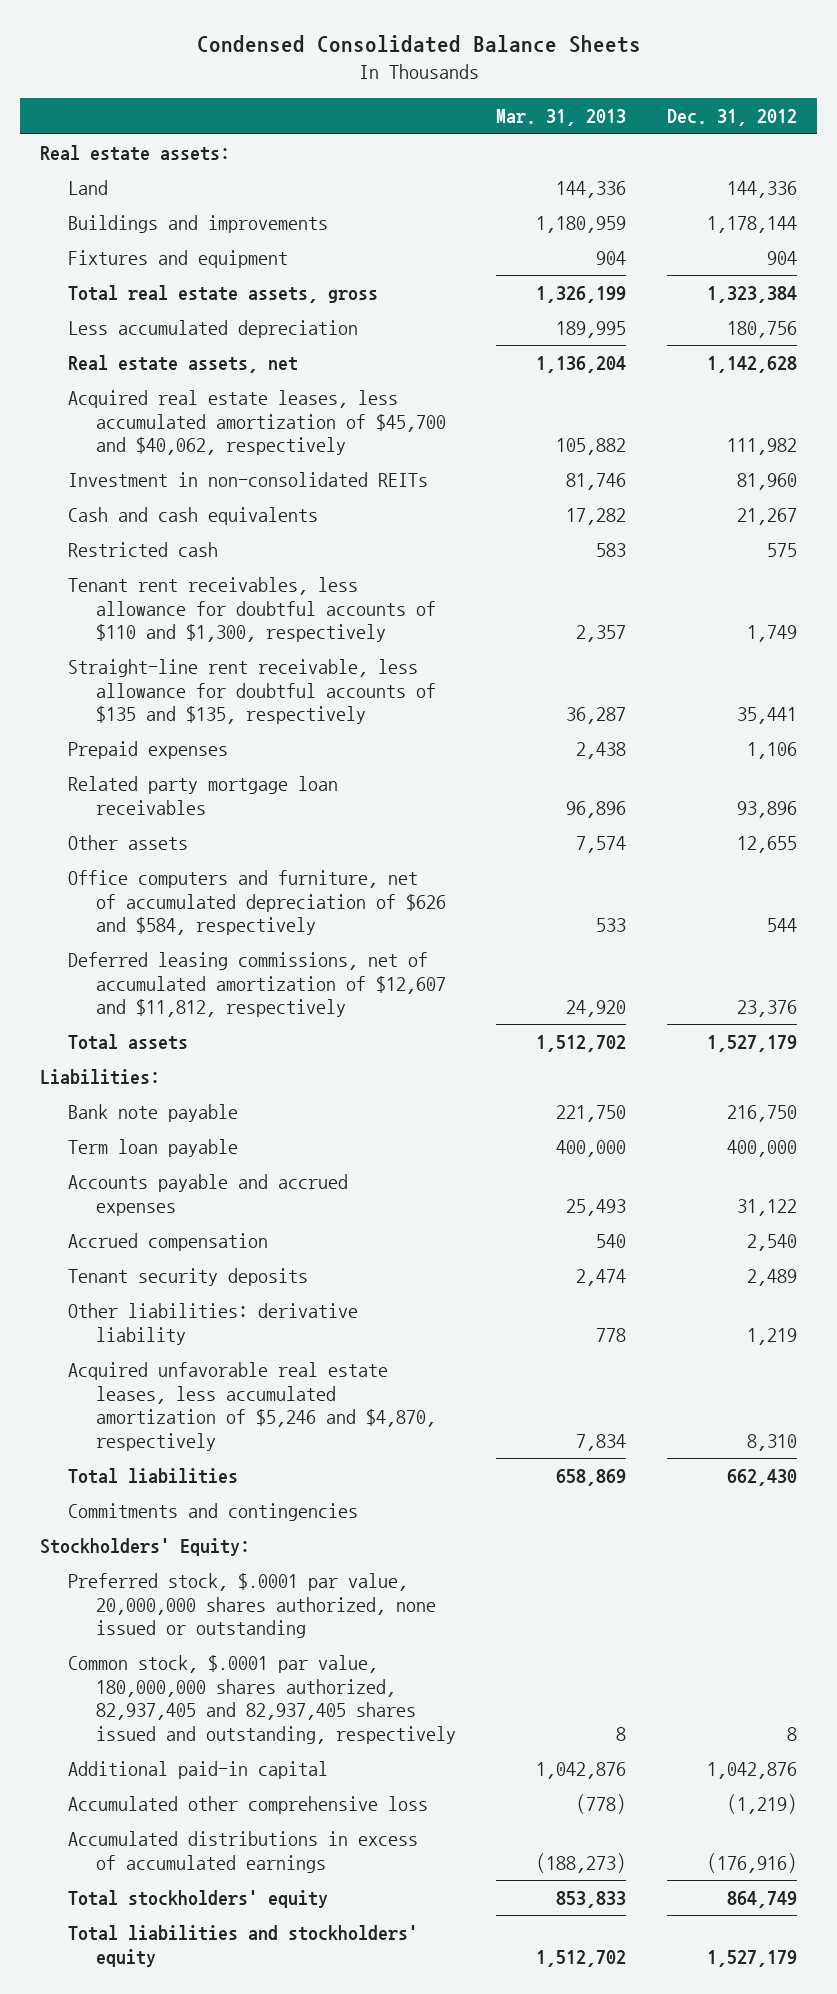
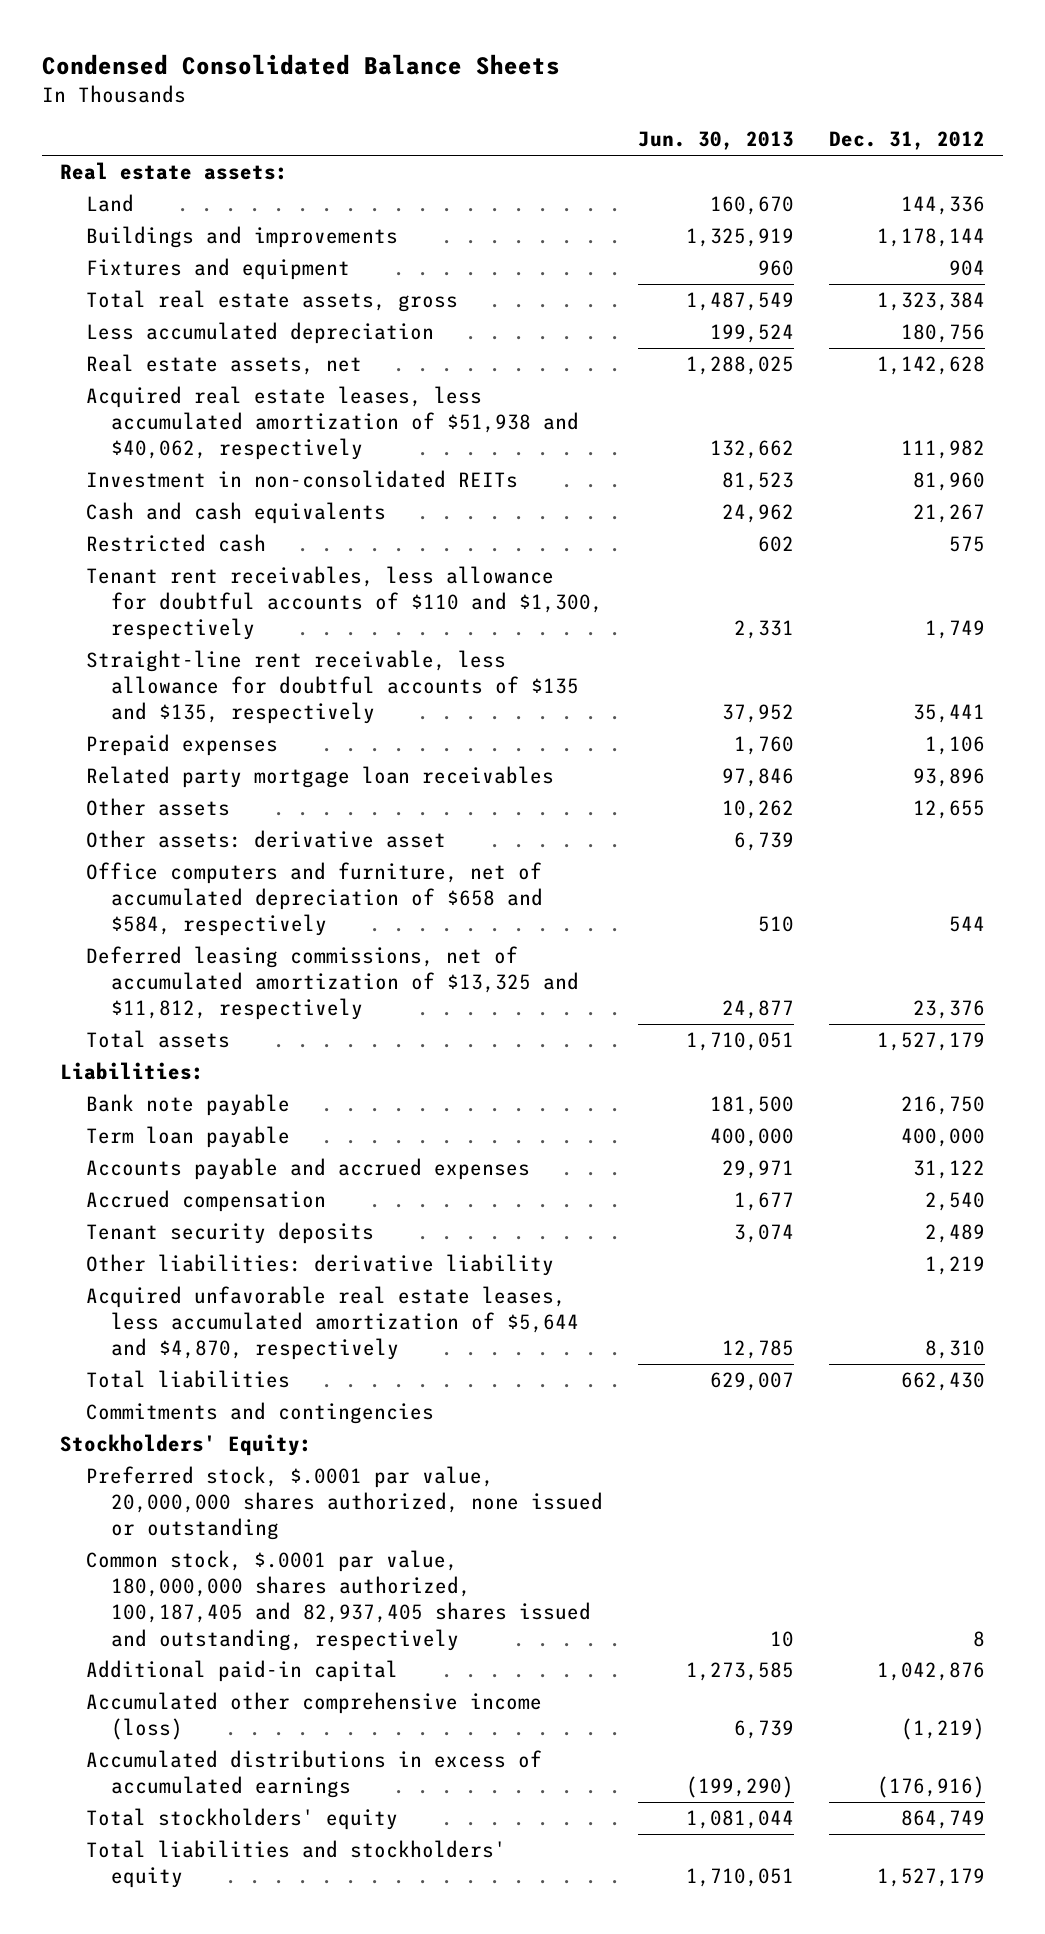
[496,109,627,127] Mar. 31, 2013 -> none
none -> [638,131,795,151] Jun. 30, 2013
[68,390,447,456] Acquired real estate leases, less accumulated amortization of $45,700 and $40,062, respectively -> [85,386,580,461] Acquired real estate leases, less accumulated amortization of $51,938 and $40,062, respectively
none -> [85,830,446,849] Other assets: derivative asset
[68,870,447,936] Office computers and furniture, net of accumulated depreciation of $626 and $584, respectively -> [85,862,544,937] Office computers and furniture, net of accumulated depreciation of $658 and $584, respectively
[68,952,447,1018] Deferred leasing commissions, net of accumulated amortization of $12,607 and $11,812, respectively -> [85,946,580,1021] Deferred leasing commissions, net of accumulated amortization of $13,325 and $11,812, respectively
[68,1362,437,1451] Acquired unfavorable real estate leases, less accumulated amortization of $5,246 and $4,870, respectively -> [85,1286,580,1361] Acquired unfavorable real estate leases, less accumulated amortization of $5,644 and $4,870, respectively
[68,1655,457,1744] Common stock, $.0001 par value, 180,000,000 shares authorized, 82,937,405 and 82,937,405 shares issued and outstanding, respectively -> [85,1550,592,1651] Common stock, $.0001 par value, 180,000,000 shares authorized, 100,187,405 and 82,937,405 shares issued and outstanding, respectively
[68,1796,429,1815] Accumulated other comprehensive loss -> [85,1692,542,1741] Accumulated other comprehensive income (loss)

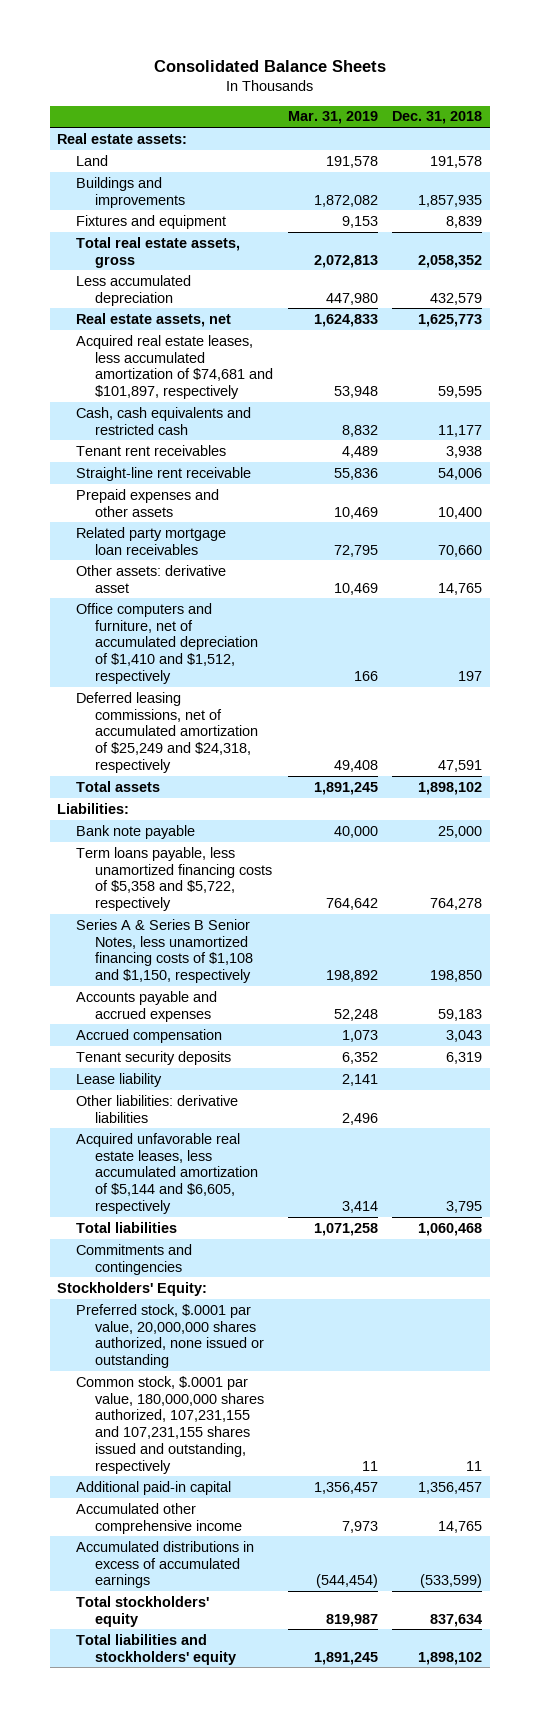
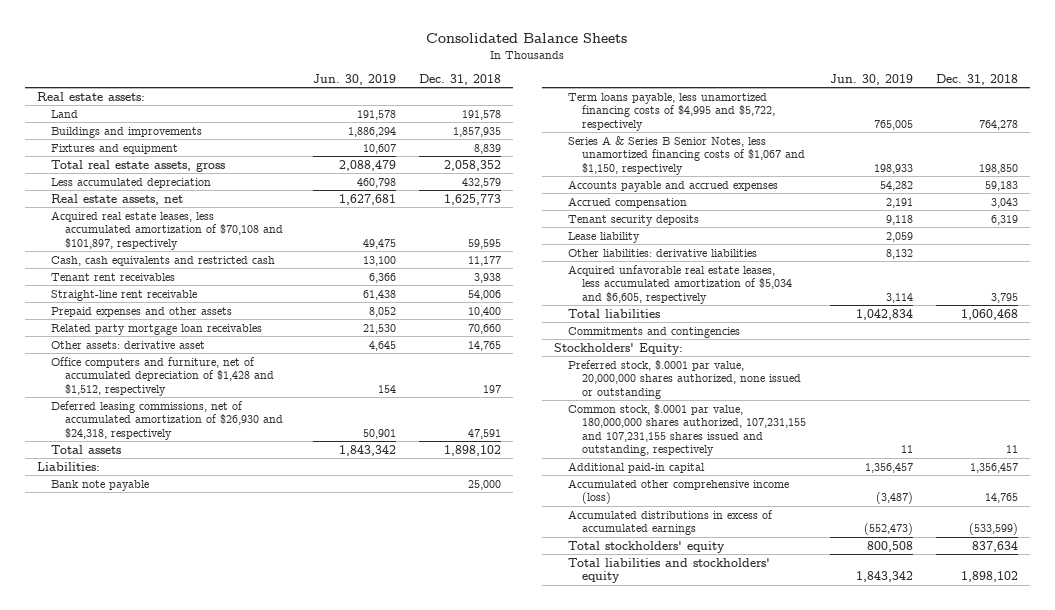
[287,111,378,125] Mar. 31, 2019 -> none
none -> [312,73,396,85] Jun. 30, 2019
[75,334,274,400] Acquired real estate leases, less accumulated amortization of $74,681 and $101,897, respectively -> [51,210,284,250] Acquired real estate leases, less accumulated amortization of $70,108 and $101,897, respectively
[75,602,259,684] Office computers and furniture, net of accumulated depreciation of $1,410 and $1,512, respectively -> [51,356,275,396] Office computers and furniture, net of accumulated depreciation of $1,428 and $1,512, respectively
[75,691,259,773] Deferred leasing commissions, net of accumulated amortization of $25,249 and $24,318, respectively -> [51,400,284,440] Deferred leasing commissions, net of accumulated amortization of $26,930 and $24,318, respectively
[75,846,273,912] Term loans payable, less unamortized financing costs of $5,358 and $5,722, respectively -> [567,92,776,131] Term loans payable, less unamortized financing costs of $4,995 and $5,722, respectively
[75,918,254,984] Series A & Series B Senior Notes, less unamortized financing costs of $1,108 and $1,150, respectively -> [567,135,806,175] Series A & Series B Senior Notes, less unamortized financing costs of $1,067 and $1,150, respectively
[75,1132,259,1214] Acquired unfavorable real estate leases, less accumulated amortization of $5,144 and $6,605, respectively -> [567,264,793,304] Acquired unfavorable real estate leases, less accumulated amortization of $5,034 and $6,605, respectively
[75,1502,243,1534] Accumulated other comprehensive income -> [567,478,789,505] Accumulated other comprehensive income (loss)

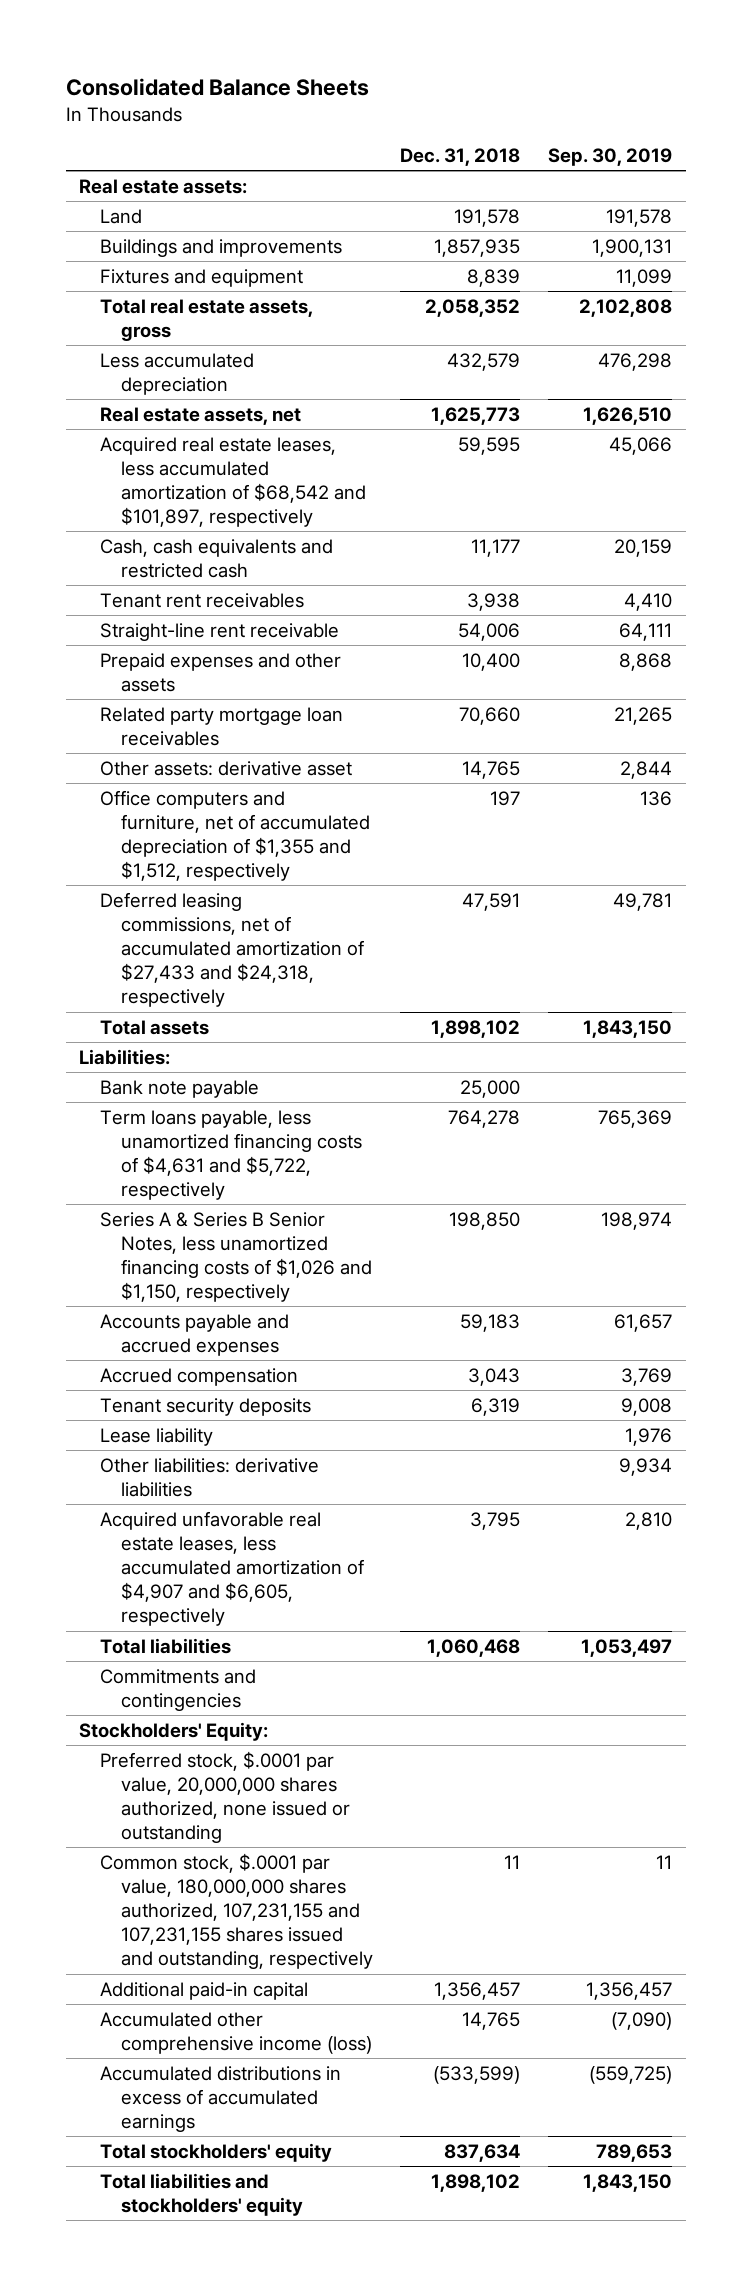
[312,73,396,85] Jun. 30, 2019 -> none
none -> [548,148,673,167] Sep. 30, 2019
[51,210,284,250] Acquired real estate leases, less accumulated amortization of $70,108 and $101,897, respectively -> [100,436,366,528] Acquired real estate leases, less accumulated amortization of $68,542 and $101,897, respectively
[51,356,275,396] Office computers and furniture, net of accumulated depreciation of $1,428 and $1,512, respectively -> [100,789,370,882] Office computers and furniture, net of accumulated depreciation of $1,355 and $1,512, respectively
[51,400,284,440] Deferred leasing commissions, net of accumulated amortization of $26,930 and $24,318, respectively -> [100,891,364,1008] Deferred leasing commissions, net of accumulated amortization of $27,433 and $24,318, respectively
[567,92,776,131] Term loans payable, less unamortized financing costs of $4,995 and $5,722, respectively -> [100,1109,362,1201] Term loans payable, less unamortized financing costs of $4,631 and $5,722, respectively
[567,135,806,175] Series A & Series B Senior Notes, less unamortized financing costs of $1,067 and $1,150, respectively -> [100,1211,372,1303] Series A & Series B Senior Notes, less unamortized financing costs of $1,026 and $1,150, respectively
[567,264,793,304] Acquired unfavorable real estate leases, less accumulated amortization of $5,034 and $6,605, respectively -> [100,1510,364,1627] Acquired unfavorable real estate leases, less accumulated amortization of $4,907 and $6,605, respectively

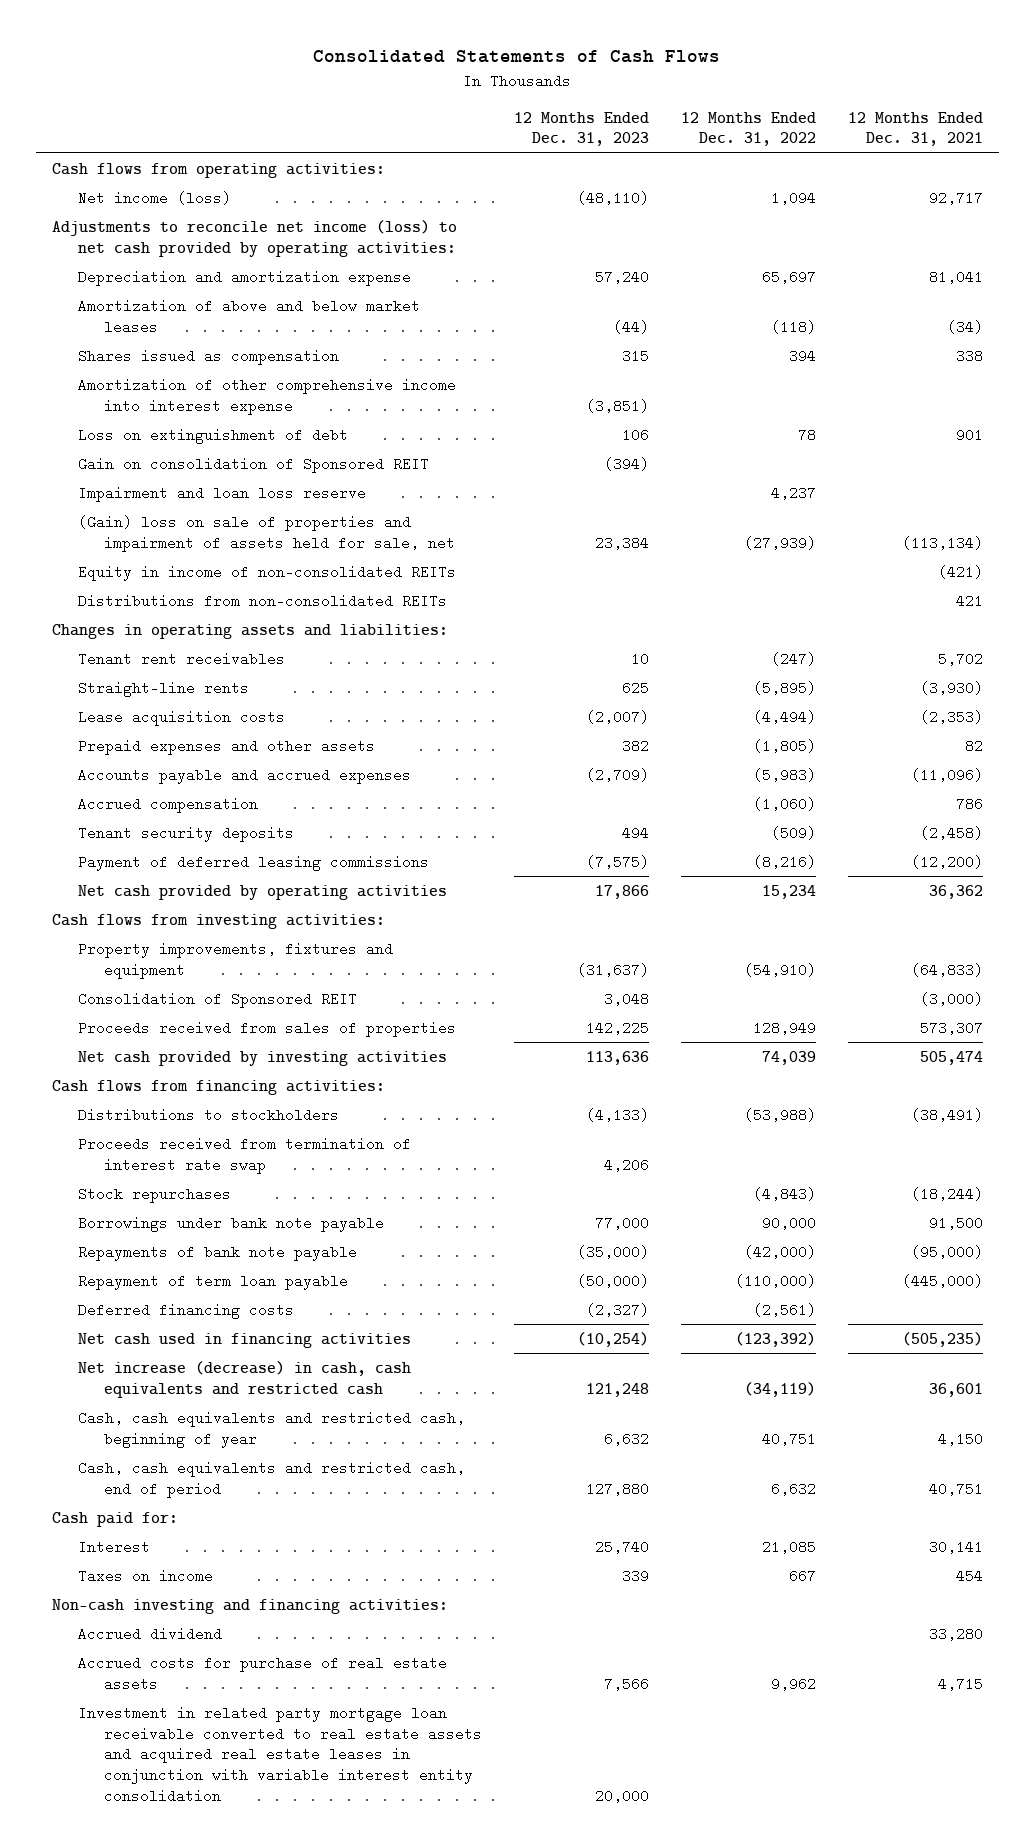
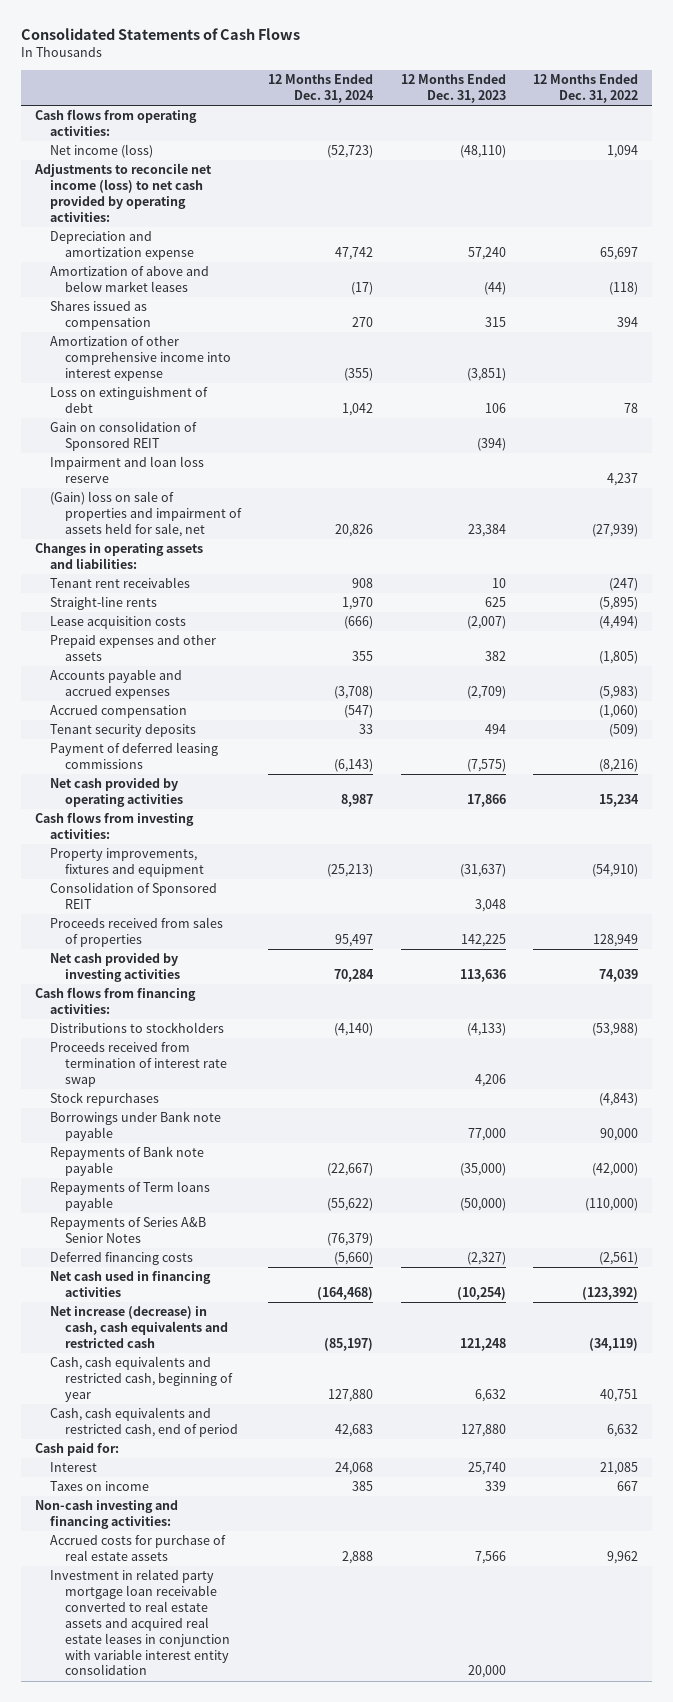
[848,111,984,147] 12 Months Ended Dec. 31, 2021 -> none
none -> [268,73,375,103] 12 Months Ended Dec. 31, 2024
[77,564,456,581] Equity in income of non-consolidated REITs -> none
[77,593,447,608] Distributions from non-consolidated REITs -> none
[77,1215,384,1232] Borrowings under bank note payable -> [49,1111,221,1142] Borrowings under Bank note payable
[77,1244,357,1261] Repayments of bank note payable -> [49,1146,204,1177] Repayments of Bank note payable
[77,1273,348,1290] Repayment of term loan payable -> [49,1181,210,1212] Repayments of Term loans payable
none -> [49,1217,206,1244] Repayments of Series A&B Senior Notes
[77,1626,222,1641] Accrued dividend -> none

